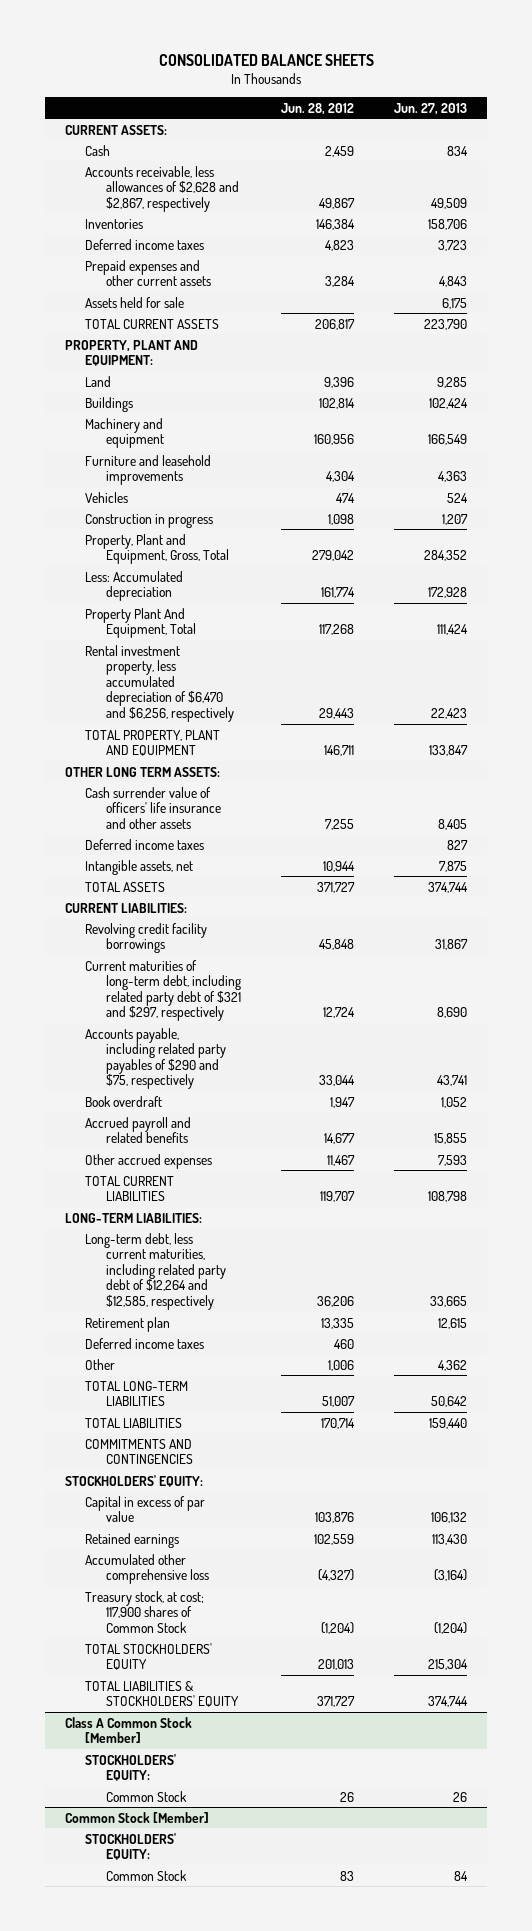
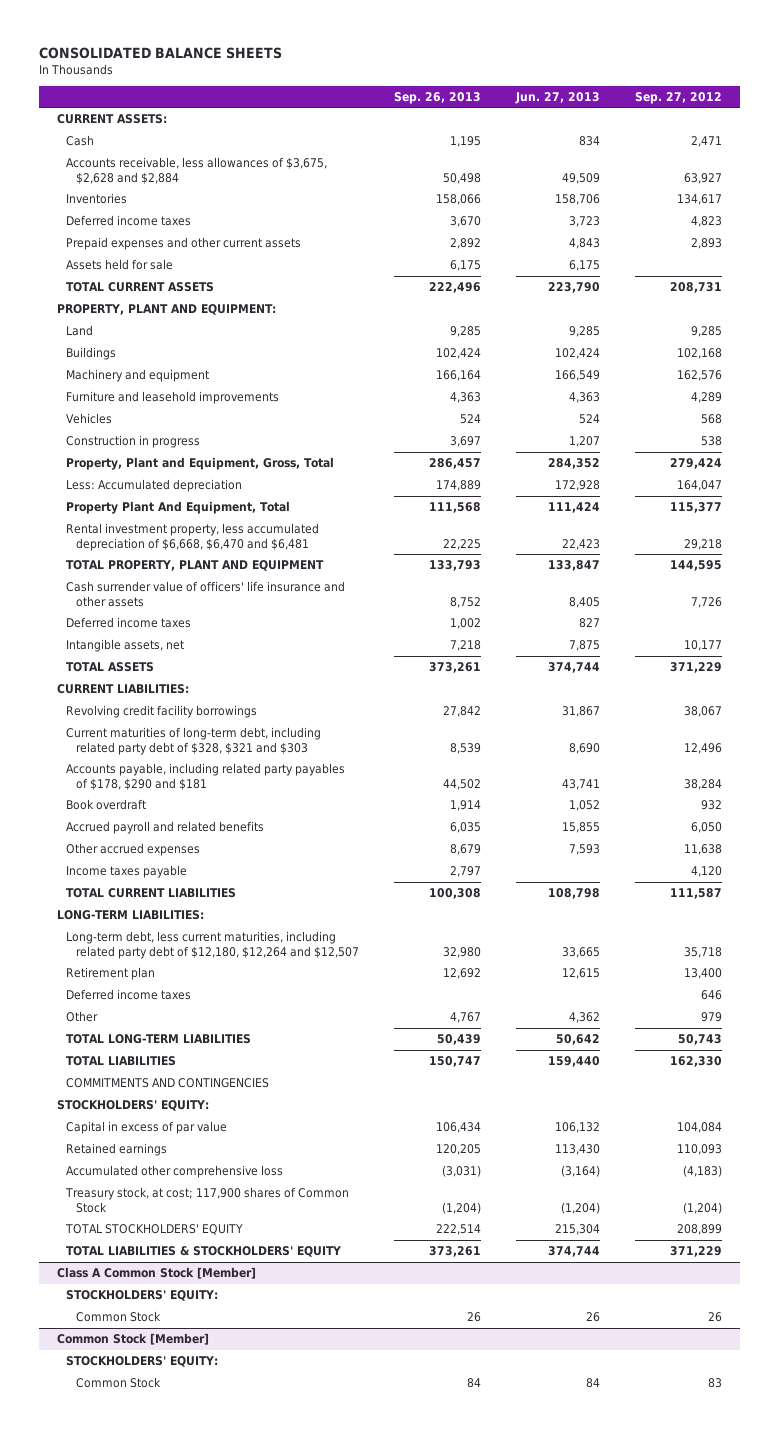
[281,102,355,115] Jun. 28, 2012 -> none
none -> [394,91,482,104] Sep. 26, 2013
none -> [635,91,723,104] Sep. 27, 2012
[85,165,240,212] Accounts receivable, less allowances of $2,628 and $2,867, respectively -> [66,157,328,184] Accounts receivable, less allowances of $3,675, $2,628 and $2,884
[85,644,235,722] Rental investment property, less accumulated depreciation of $6,470 and $6,256, respectively -> [66,523,320,551] Rental investment property, less accumulated depreciation of $6,668, $6,470 and $6,481
[64,766,220,777] OTHER LONG TERM ASSETS: -> none
[85,959,242,1022] Current maturities of long-term debt, including related party debt of $321 and $297, respectively -> [66,727,322,755] Current maturities of long-term debt, including related party debt of $328, $321 and $303
[85,1027,227,1090] Accounts payable, including related party payables of $290 and $75, respectively -> [66,763,346,790] Accounts payable, including related party payables of $178, $290 and $181
none -> [66,865,188,879] Income taxes payable
[85,1232,227,1310] Long-term debt, less current maturities, including related party debt of $12,264 and $12,585, respectively -> [66,931,359,959] Long-term debt, less current maturities, including related party debt of $12,180, $12,264 and $12,507

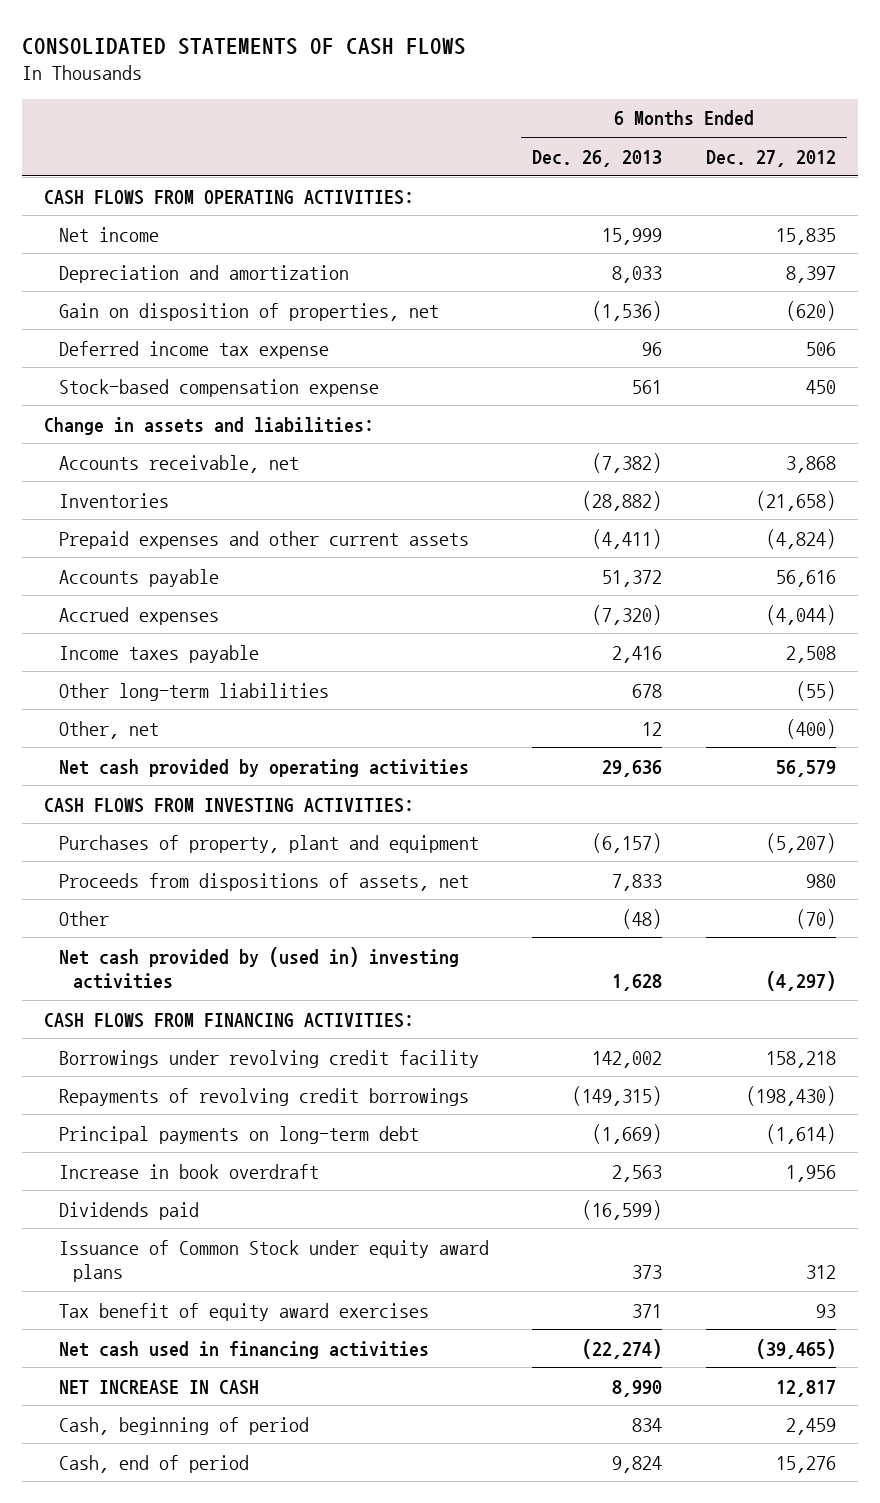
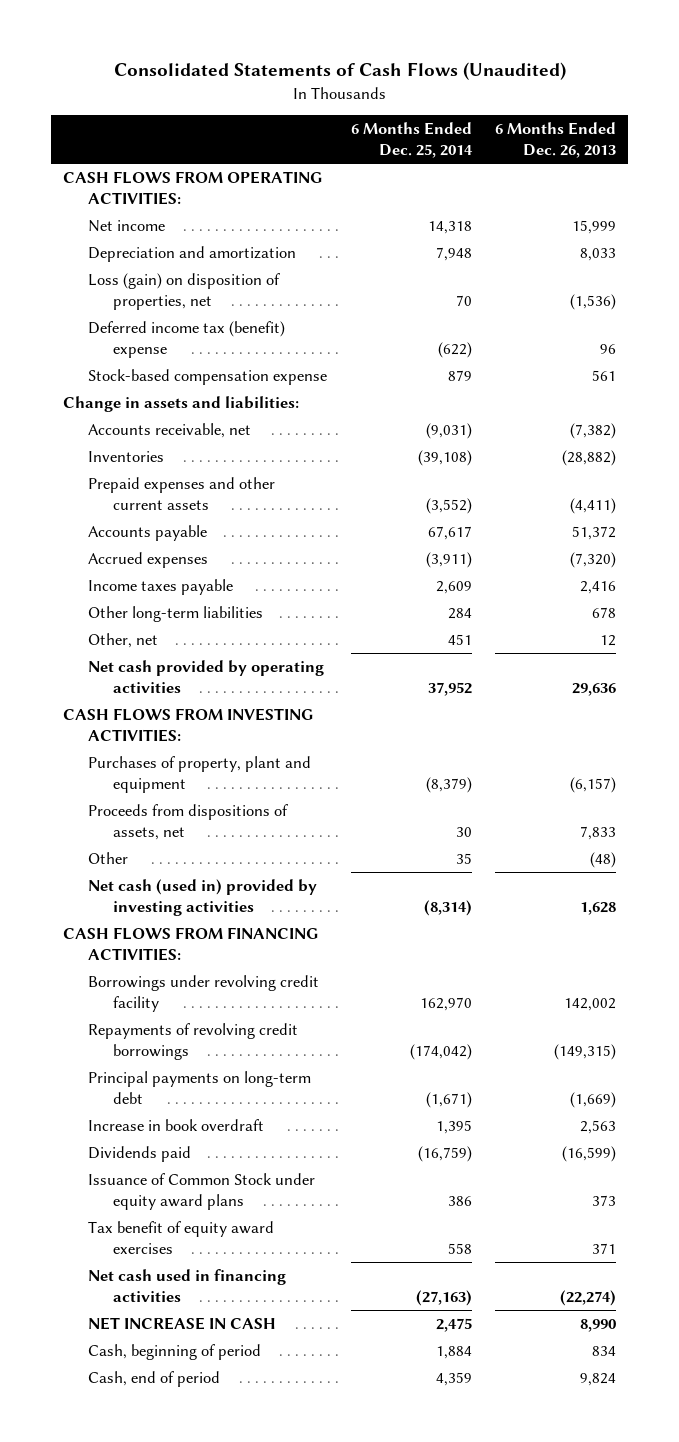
[22,37,467,55] CONSOLIDATED STATEMENTS OF CASH FLOWS -> [113,62,566,81] Consolidated Statements of Cash Flows (Unaudited)
[705,149,836,167] Dec. 27, 2012 -> none
none -> [350,121,473,158] 6 Months Ended Dec. 25, 2014
[58,302,439,321] Gain on disposition of properties, net -> [88,272,281,310] Loss (gain) on disposition of properties, net
[58,340,329,359] Deferred income tax expense -> [88,320,286,358] Deferred income tax (benefit) expense
[58,946,459,989] Net cash provided by (used in) investing activities -> [88,878,318,916] Net cash (used in) provided by investing activities

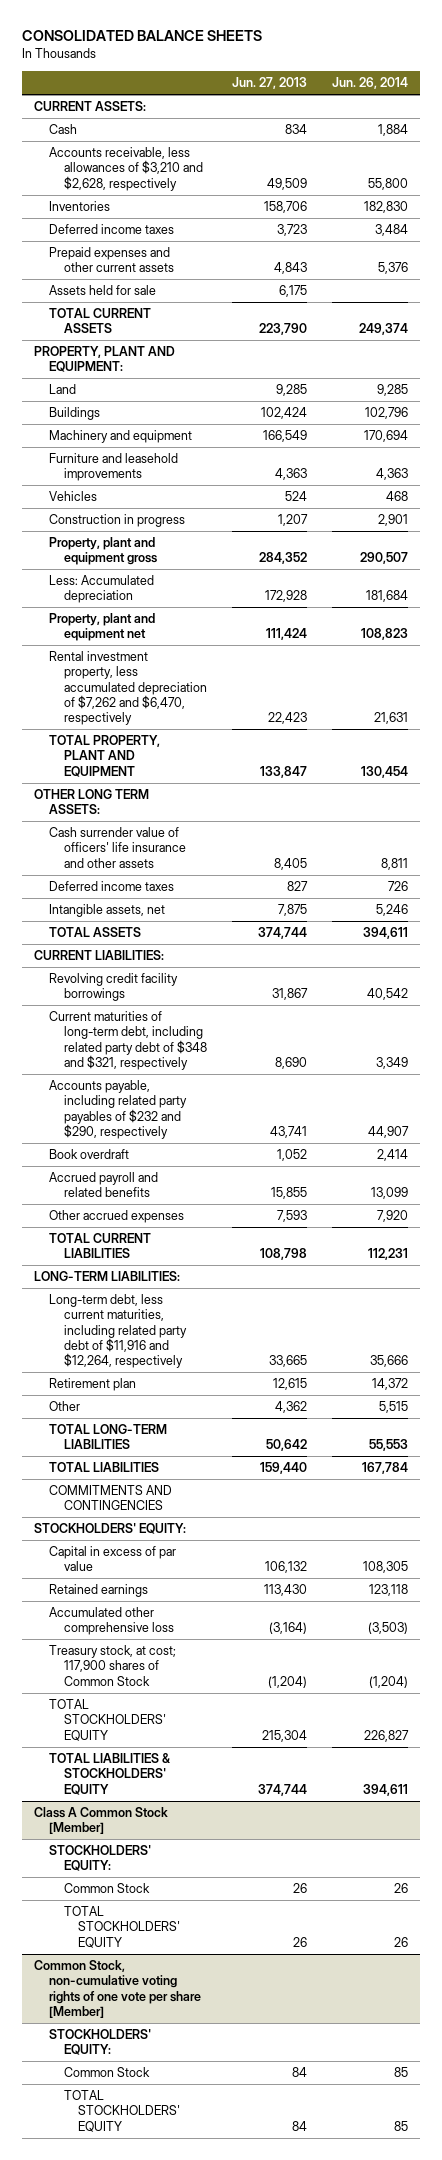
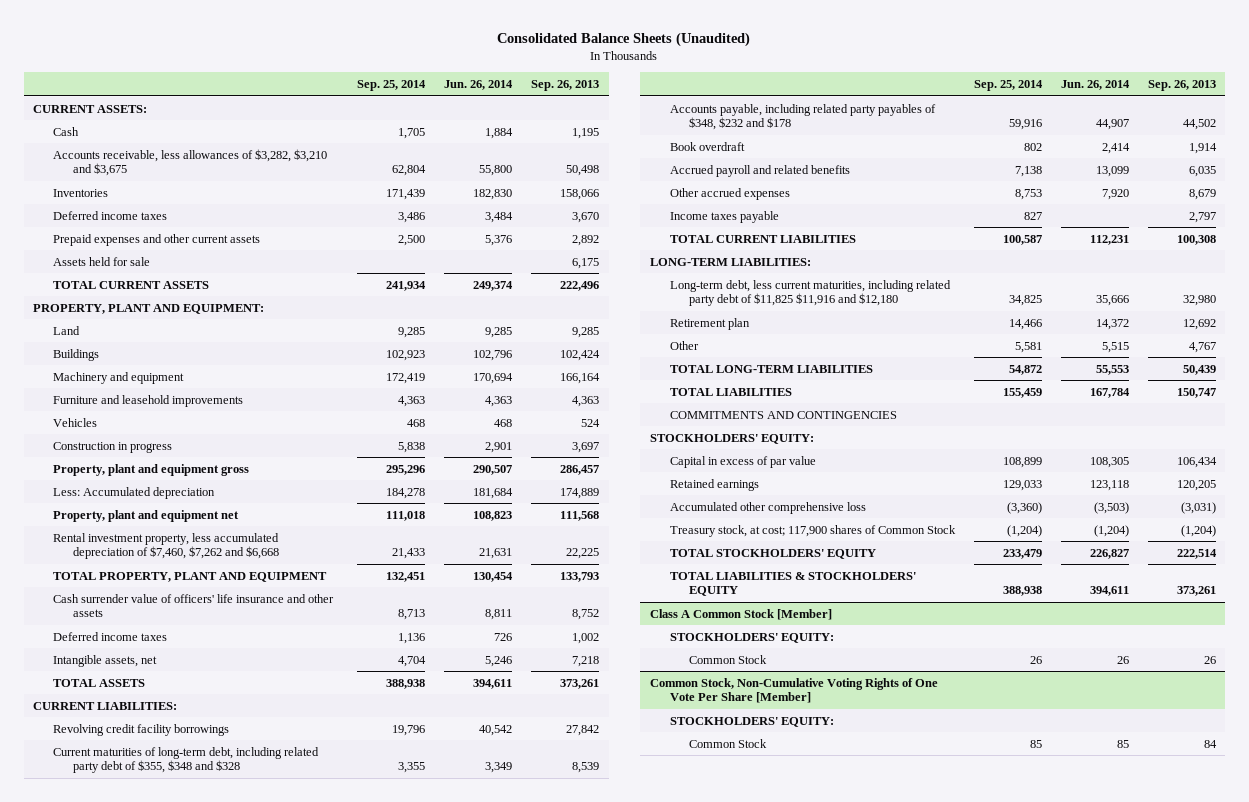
[21,30,262,42] CONSOLIDATED BALANCE SHEETS -> [497,32,751,48] Consolidated Balance Sheets (Unaudited)
[231,77,307,90] Jun. 27, 2013 -> none
none -> [357,80,427,92] Sep. 25, 2014
none -> [531,80,600,92] Sep. 26, 2013
[48,147,203,191] Accounts receivable, less allowances of $3,210 and $2,628, respectively -> [53,148,328,176] Accounts receivable, less allowances of $3,282, $3,210 and $3,675
[48,651,207,725] Rental investment property, less accumulated depreciation of $7,262 and $6,470, respectively -> [53,532,280,559] Rental investment property, less accumulated depreciation of $7,460, $7,262 and $6,668
[34,789,150,815] OTHER LONG TERM ASSETS: -> none
[48,1011,207,1070] Current maturities of long-term debt, including related party debt of $348 and $321, respectively -> [53,746,320,773] Current maturities of long-term debt, including related party debt of $355, $348 and $328
[48,1080,187,1139] Accounts payable, including related party payables of $232 and $290, respectively -> [669,103,936,130] Accounts payable, including related party payables of $348, $232 and $178
none -> [669,210,779,223] Income taxes payable
[48,1294,187,1368] Long-term debt, less current maturities, including related party debt of $11,916 and $12,264, respectively -> [669,279,951,306] Long-term debt, less current maturities, including related party debt of $11,825 $11,916 and $12,180
[63,1906,181,1948] TOTAL STOCKHOLDERS' EQUITY -> none
[34,1960,201,2018] Common Stock, non-cumulative voting rights of one vote per share [Member] -> [649,677,938,703] Common Stock, Non-Cumulative Voting Rights of One Vote Per Share [Member]
[63,2090,181,2132] TOTAL STOCKHOLDERS' EQUITY -> none

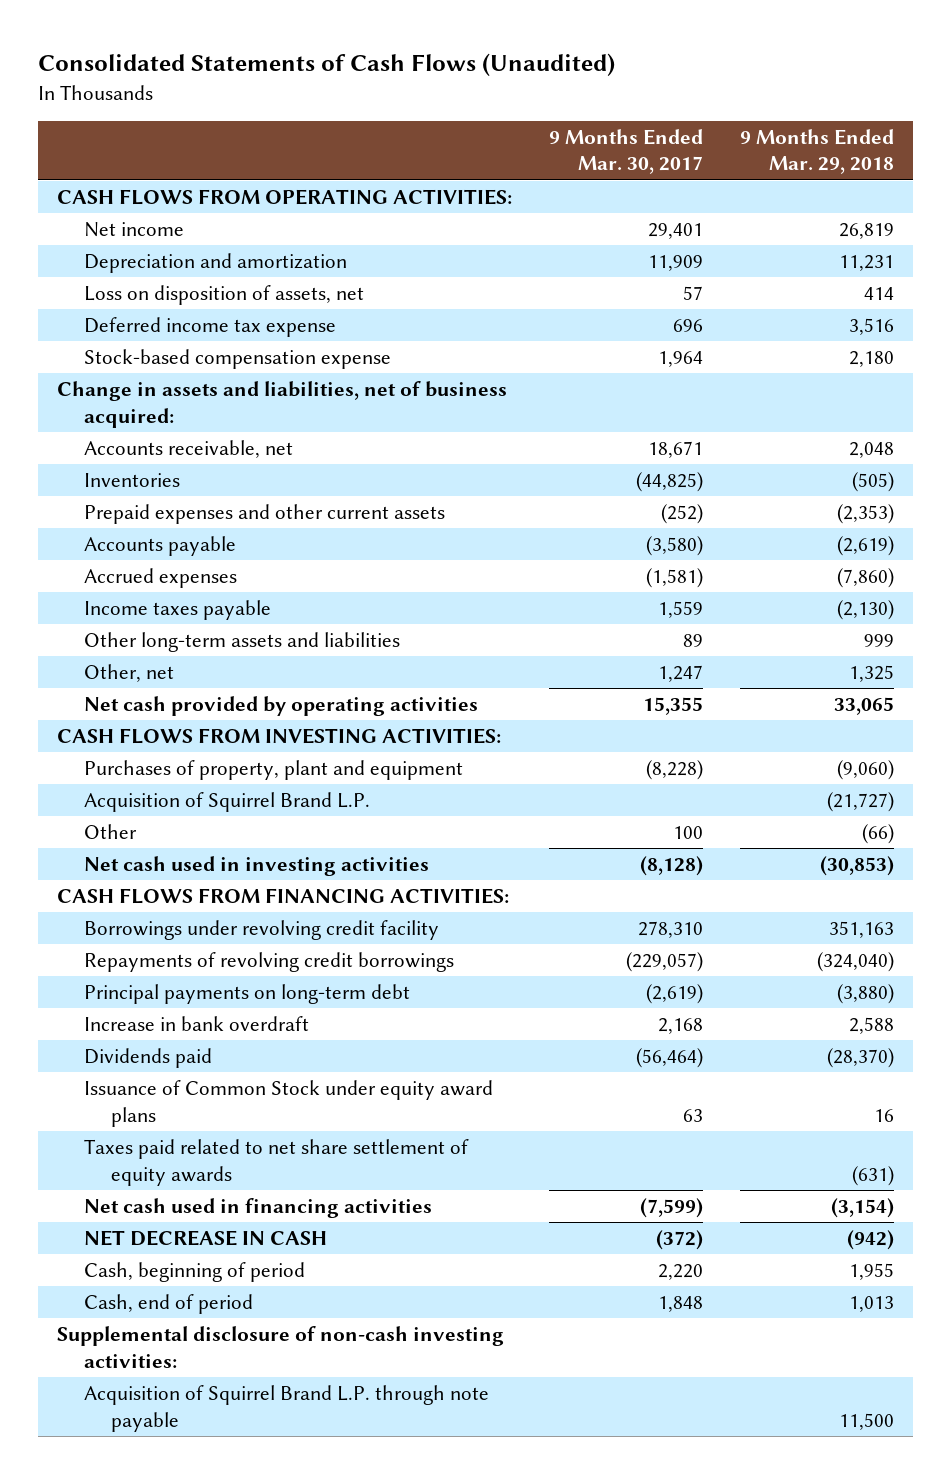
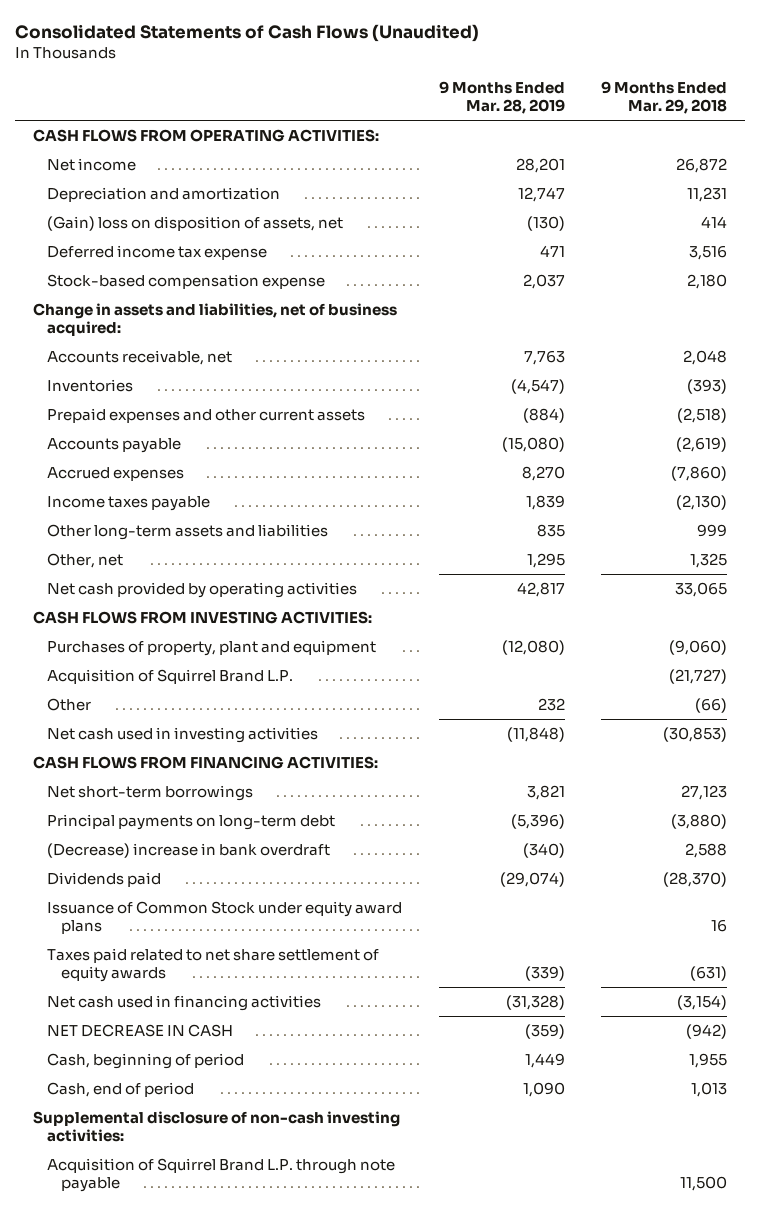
[549,128,704,175] 9 Months Ended Mar. 30, 2017 -> none
none -> [438,80,565,115] 9 Months Ended Mar. 28, 2019
[839,223,895,240] 26,819 -> [675,157,727,173] 26,872
[83,285,364,306] Loss on disposition of assets, net -> [47,215,344,231] (Gain) loss on disposition of assets, net
[852,472,895,493] (505) -> [686,378,727,394] (393)
[837,504,895,525] (2,353) -> [676,407,727,423] (2,518)
[83,920,439,941] Borrowings under revolving credit facility -> none
[83,952,454,973] Repayments of revolving credit borrowings -> none
none -> [47,784,254,801] Net short-term borrowings
[83,1016,309,1032] Increase in bank overdraft -> [47,842,331,858] (Decrease) increase in bank overdraft

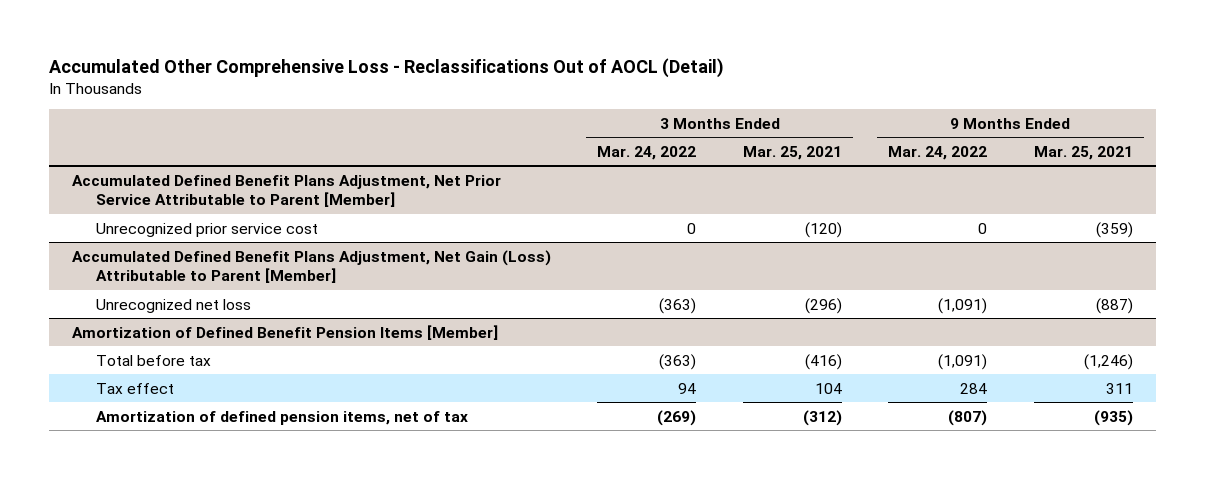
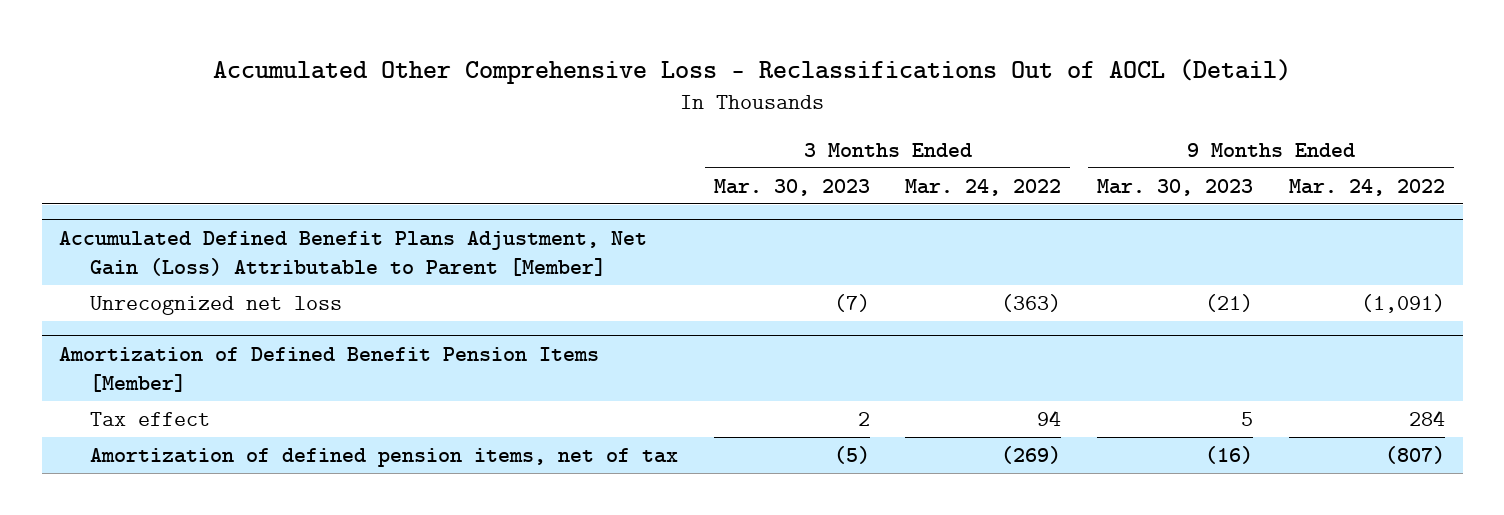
[742,145,842,160] Mar. 25, 2021 -> none
[1033,145,1133,160] Mar. 25, 2021 -> none
none -> [713,178,870,196] Mar. 30, 2023
none -> [1097,178,1254,196] Mar. 30, 2023
[72,174,502,208] Accumulated Defined Benefit Plans Adjustment, Net Prior Service Attributable to Parent [Member] -> none
[95,222,318,237] Unrecognized prior service cost -> none
[95,354,211,366] Total before tax -> none

